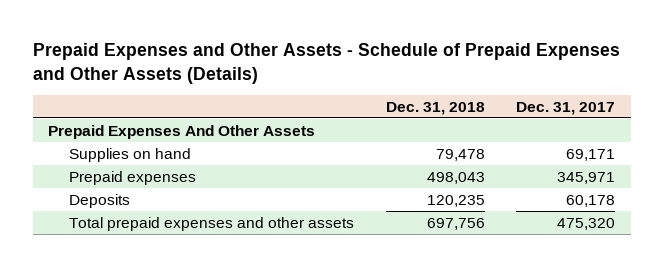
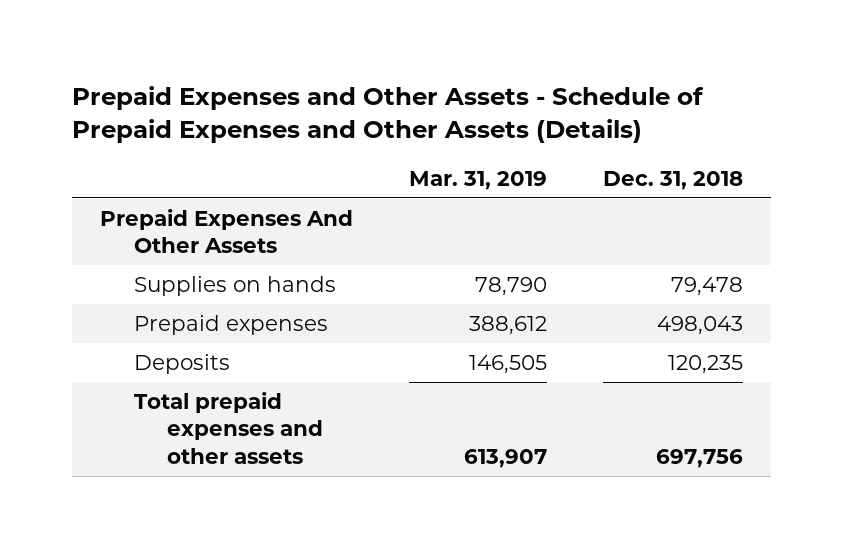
[516,101,616,115] Dec. 31, 2017 -> none
none -> [408,171,547,191] Mar. 31, 2019
[69,147,192,162] Supplies on hand -> [133,275,336,296] Supplies on hands

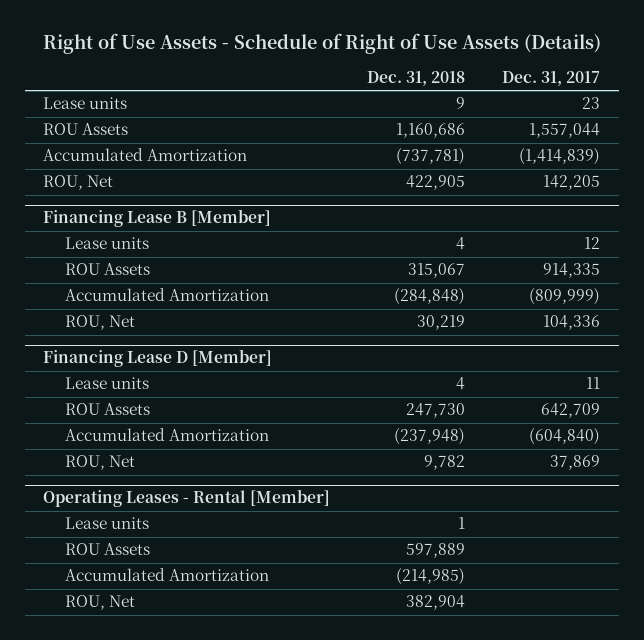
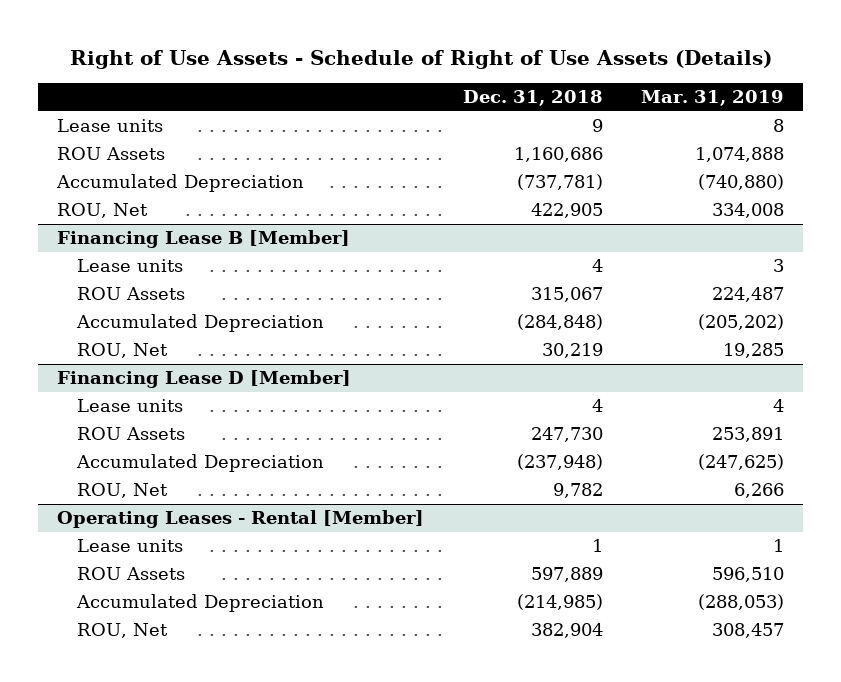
[502,70,601,86] Dec. 31, 2017 -> none
none -> [640,90,784,107] Mar. 31, 2019
[43,148,248,162] Accumulated Amortization -> [56,174,305,193] Accumulated Depreciation
[65,288,270,302] Accumulated Amortization -> [76,314,325,333] Accumulated Depreciation
[65,428,270,442] Accumulated Amortization -> [76,454,325,473] Accumulated Depreciation
[65,568,270,582] Accumulated Amortization -> [76,594,325,613] Accumulated Depreciation

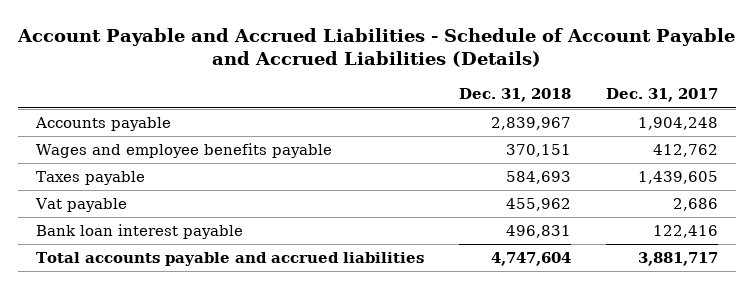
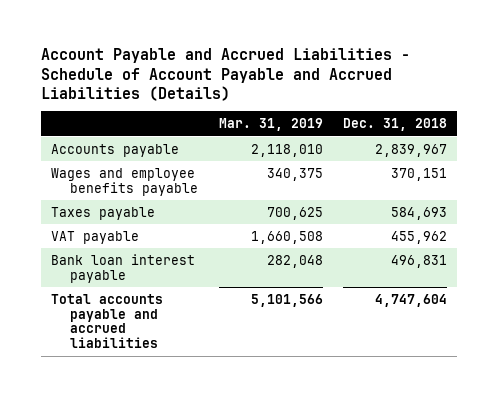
[606,88,719,103] Dec. 31, 2017 -> none
none -> [218,118,323,132] Mar. 31, 2019
[34,198,127,213] Vat payable -> [51,230,140,244] VAT payable

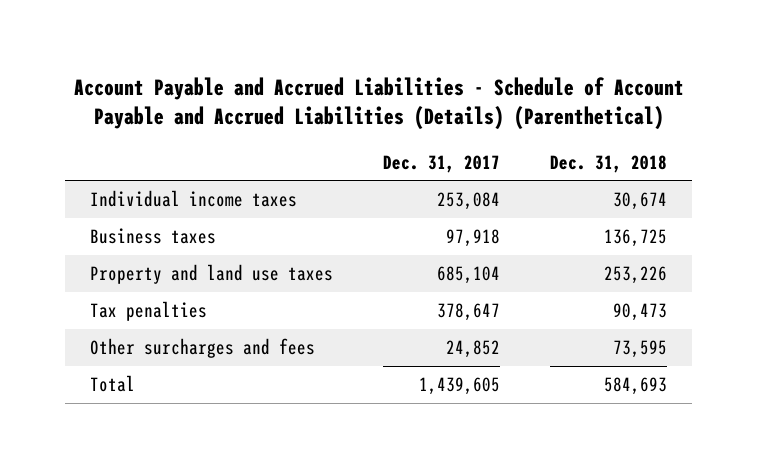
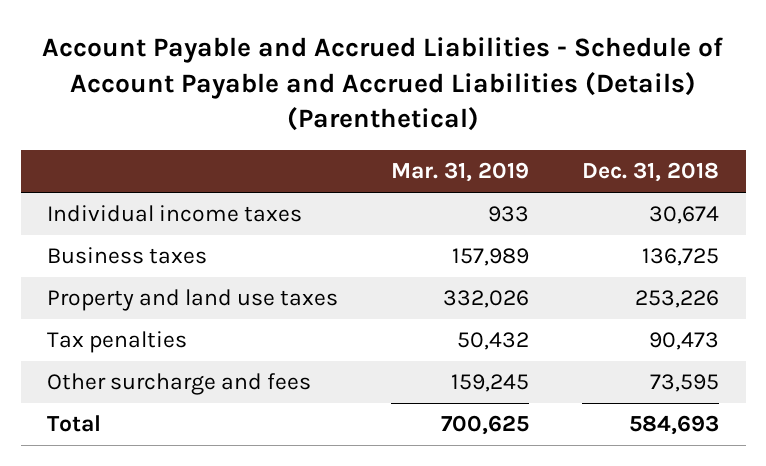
[383,154,501,173] Dec. 31, 2017 -> none
none -> [391,162,530,183] Mar. 31, 2019
[90,337,316,358] Other surcharges and fees -> [47,373,312,396] Other surcharge and fees

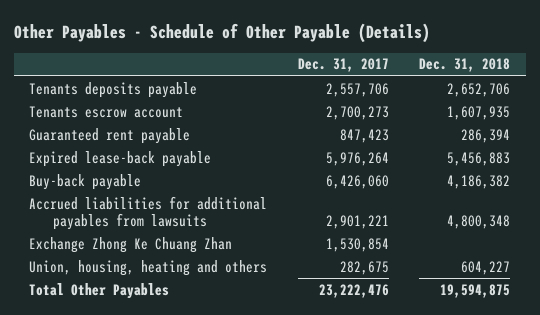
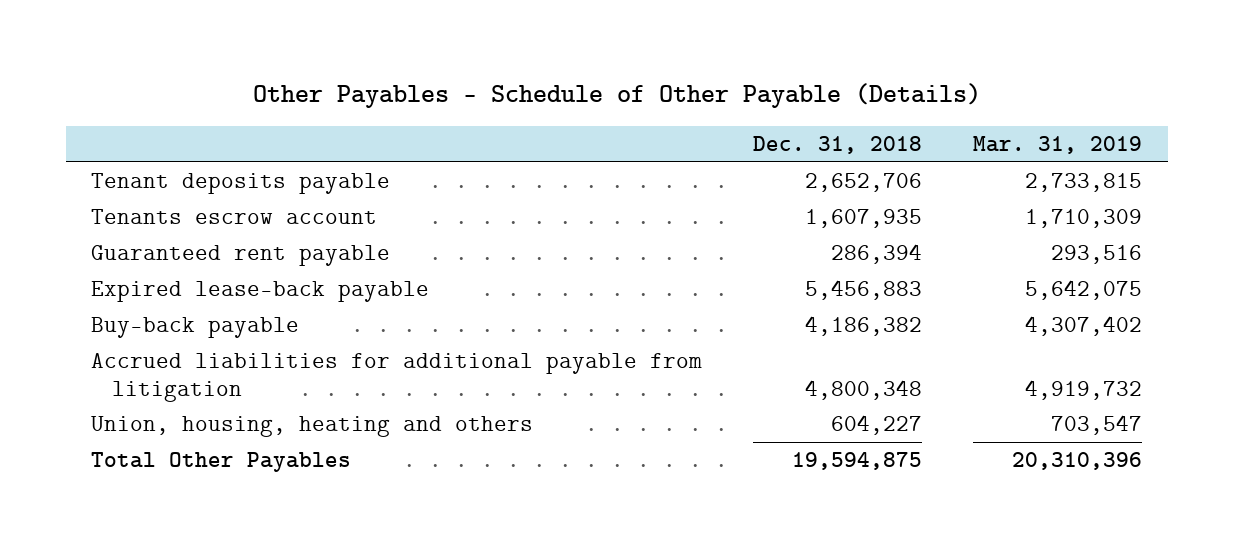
[297,58,389,73] Dec. 31, 2017 -> none
none -> [973,136,1143,155] Mar. 31, 2019
[29,81,198,98] Tenants deposits payable -> [91,173,391,195] Tenant deposits payable
[29,236,233,253] Exchange Zhong Ke Chuang Zhan -> none
[29,195,268,231] Accrued liabilities for additional payables from lawsuits -> [91,353,703,402] Accrued liabilities for additional payable from litigation

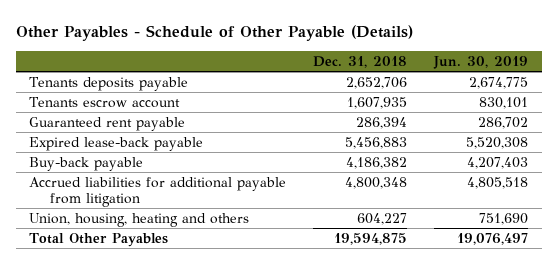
[973,136,1143,155] Mar. 31, 2019 -> none
none -> [433,55,529,69] Jun. 30, 2019
[91,173,391,195] Tenant deposits payable -> [29,77,189,92] Tenants deposits payable

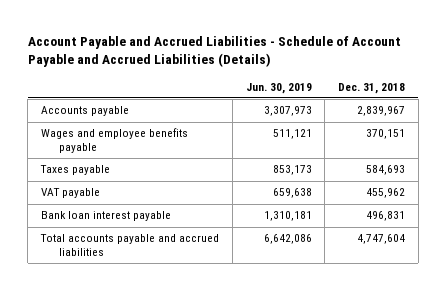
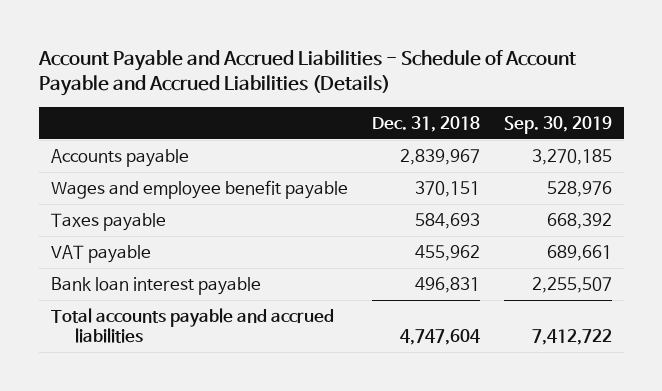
[245,82,312,94] Jun. 30, 2019 -> none
none -> [503,115,612,134] Sep. 30, 2019
[41,128,189,154] Wages and employee benefits payable -> [50,179,348,199] Wages and employee benefit payable

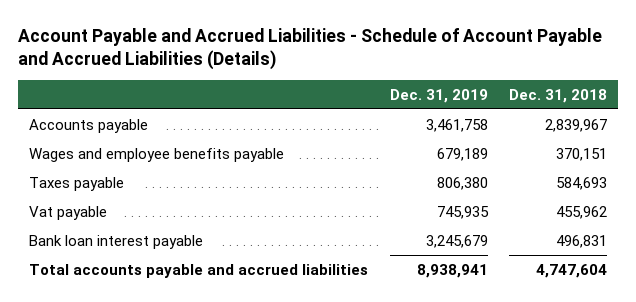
[503,115,612,134] Sep. 30, 2019 -> none
none -> [389,88,488,103] Dec. 31, 2019
[50,179,348,199] Wages and employee benefit payable -> [29,147,285,162] Wages and employee benefits payable
[50,244,151,263] VAT payable -> [29,205,108,220] Vat payable

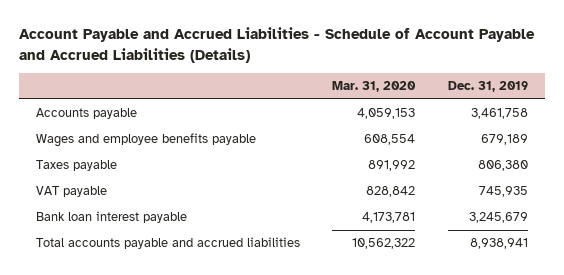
[509,88,608,103] Dec. 31, 2018 -> none
none -> [332,81,417,93] Mar. 31, 2020
[29,205,108,220] Vat payable -> [35,186,107,198] VAT payable

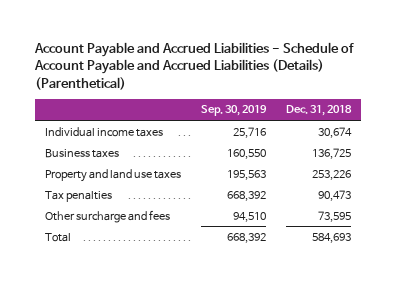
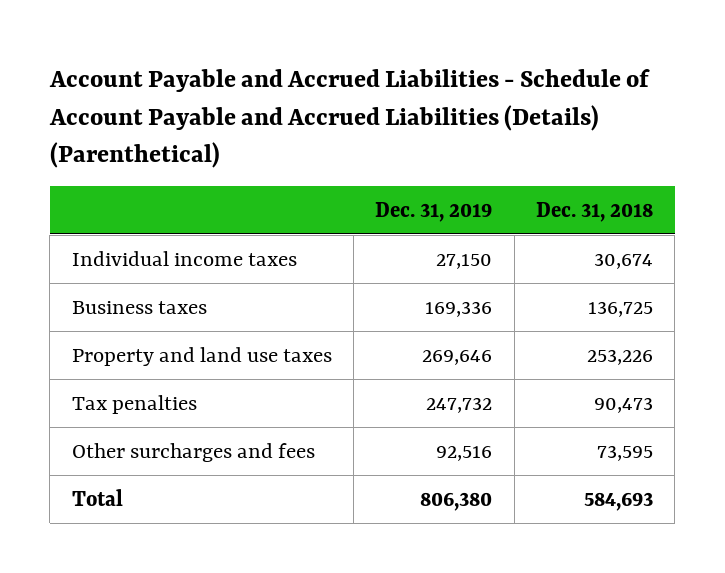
[201,105,268,117] Sep. 30, 2019 -> none
none -> [375,201,493,222] Dec. 31, 2019
[45,209,171,223] Other surcharge and fees -> [71,442,315,462] Other surcharges and fees

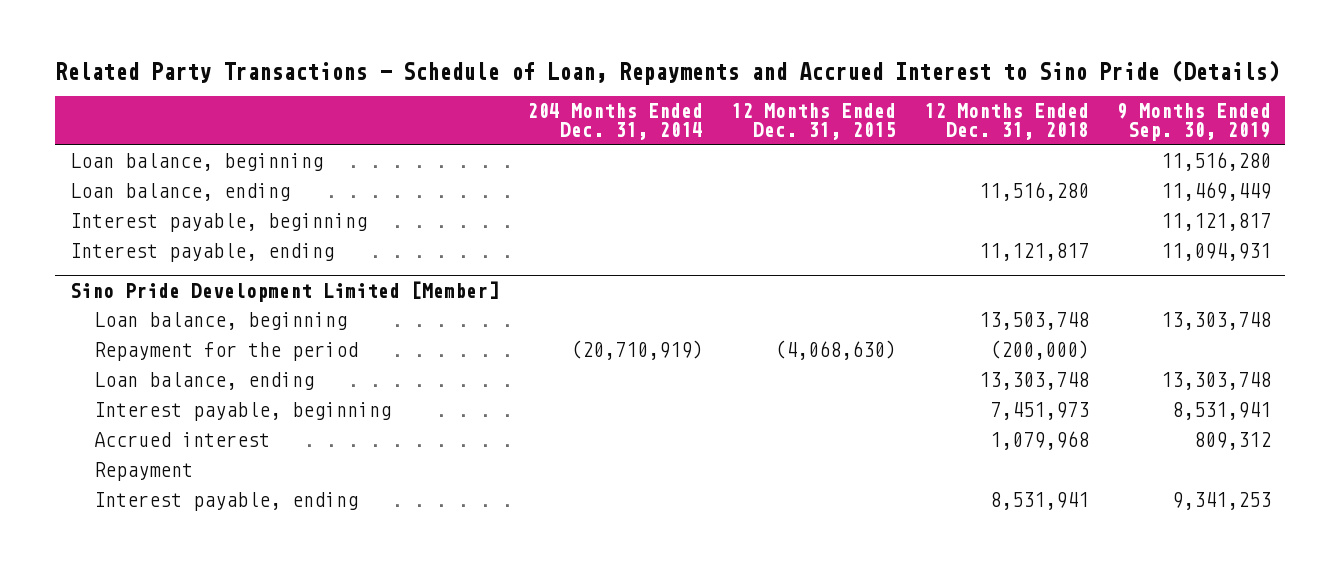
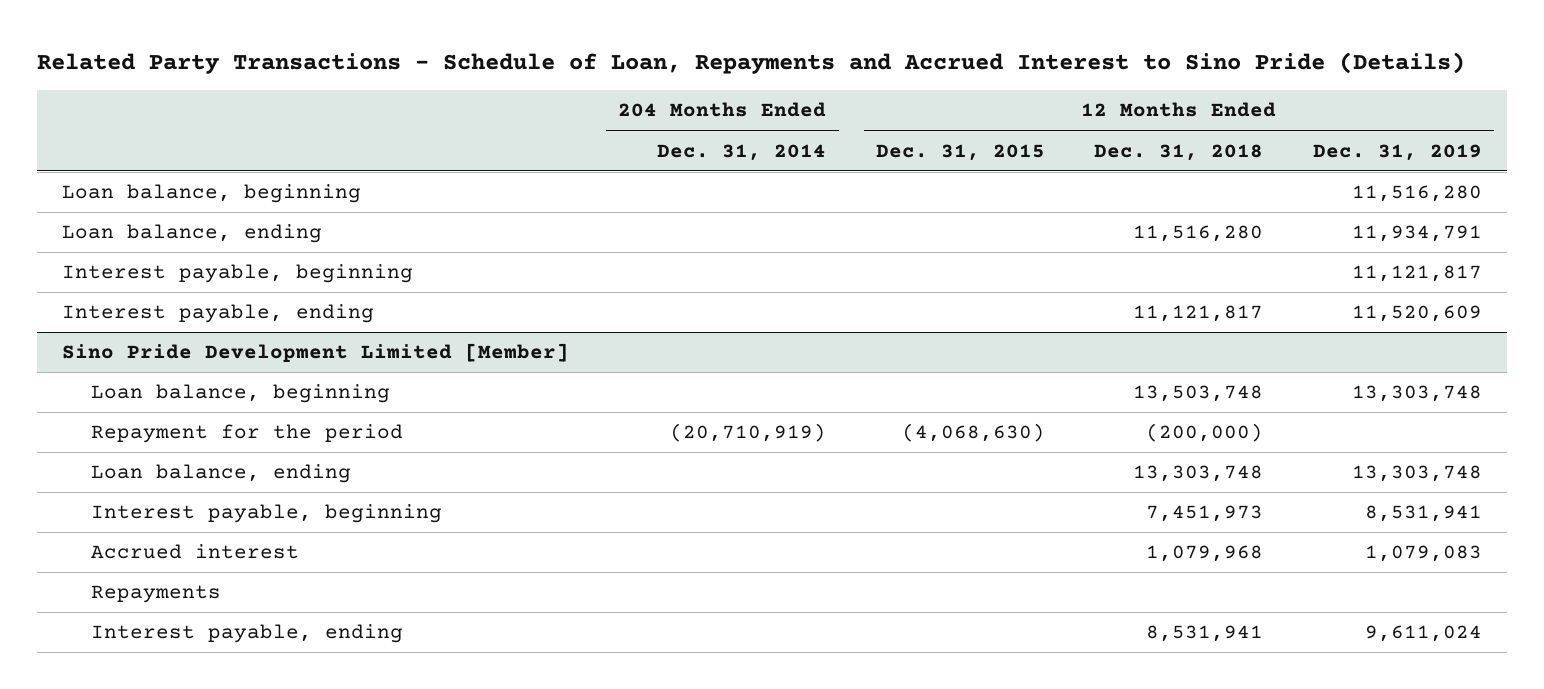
[1116,103,1271,141] 9 Months Ended Sep. 30, 2019 -> none
none -> [1313,143,1483,161] Dec. 31, 2019
[94,462,194,482] Repayment -> [91,585,222,604] Repayments

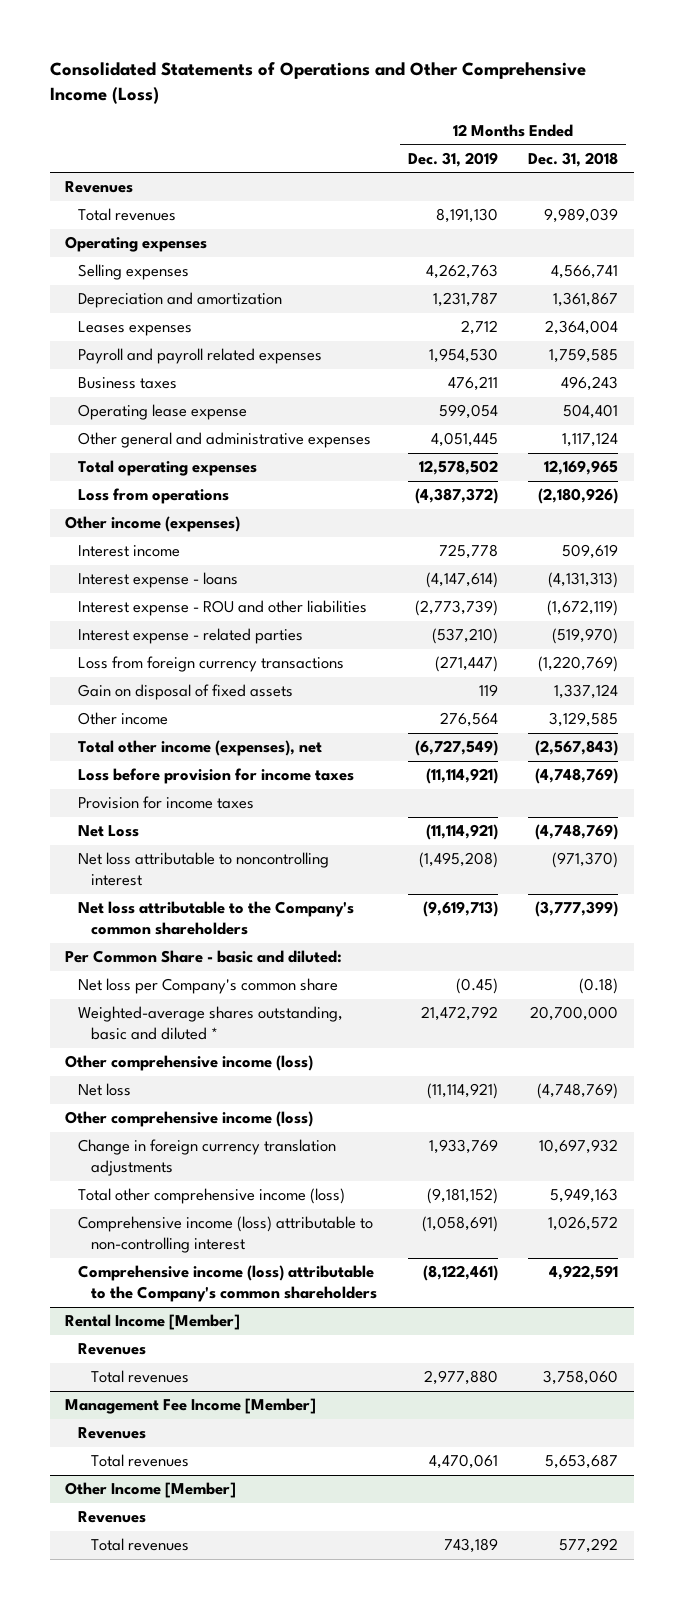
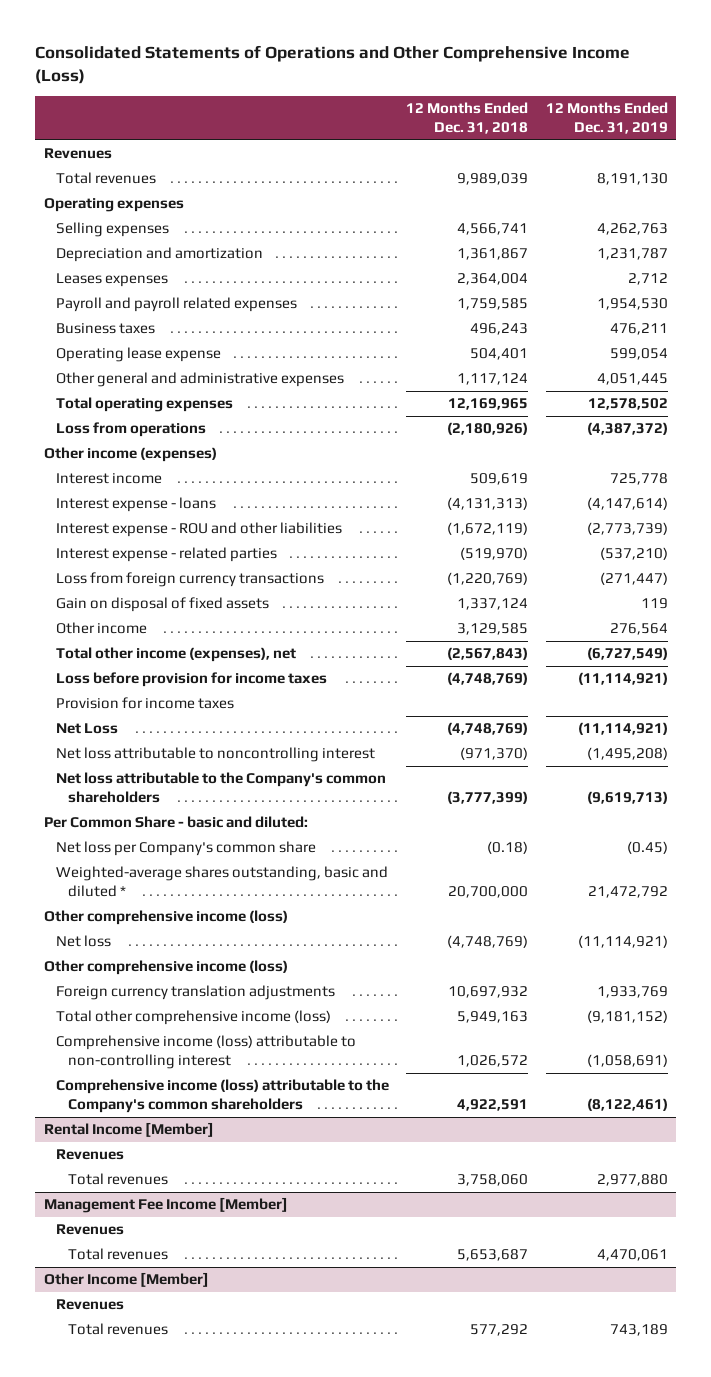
[77,1139,336,1177] Change in foreign currency translation adjustments -> [55,985,335,1001] Foreign currency translation adjustments

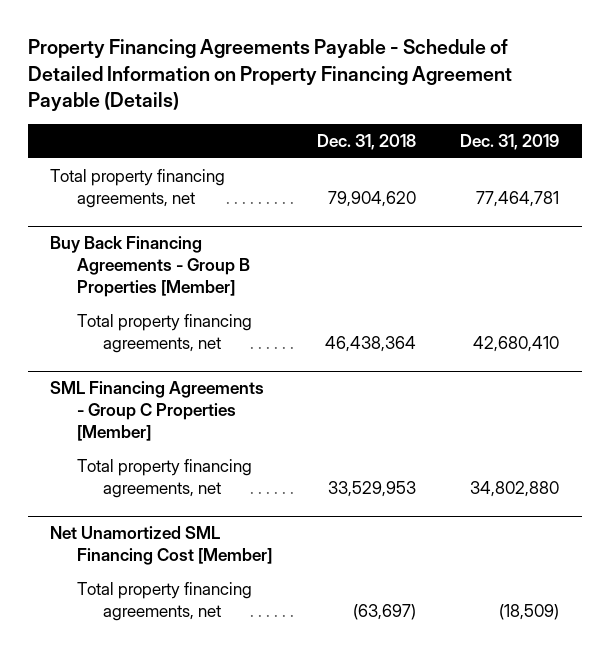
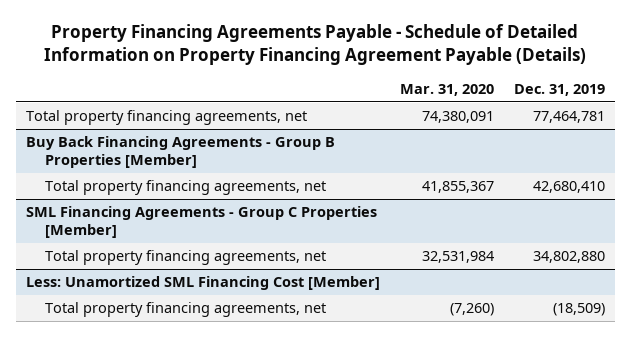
[316,134,416,151] Dec. 31, 2018 -> none
none -> [399,84,494,97] Mar. 31, 2020
[50,525,272,566] Net Unamortized SML Financing Cost [Member] -> [25,276,380,291] Less: Unamortized SML Financing Cost [Member]

